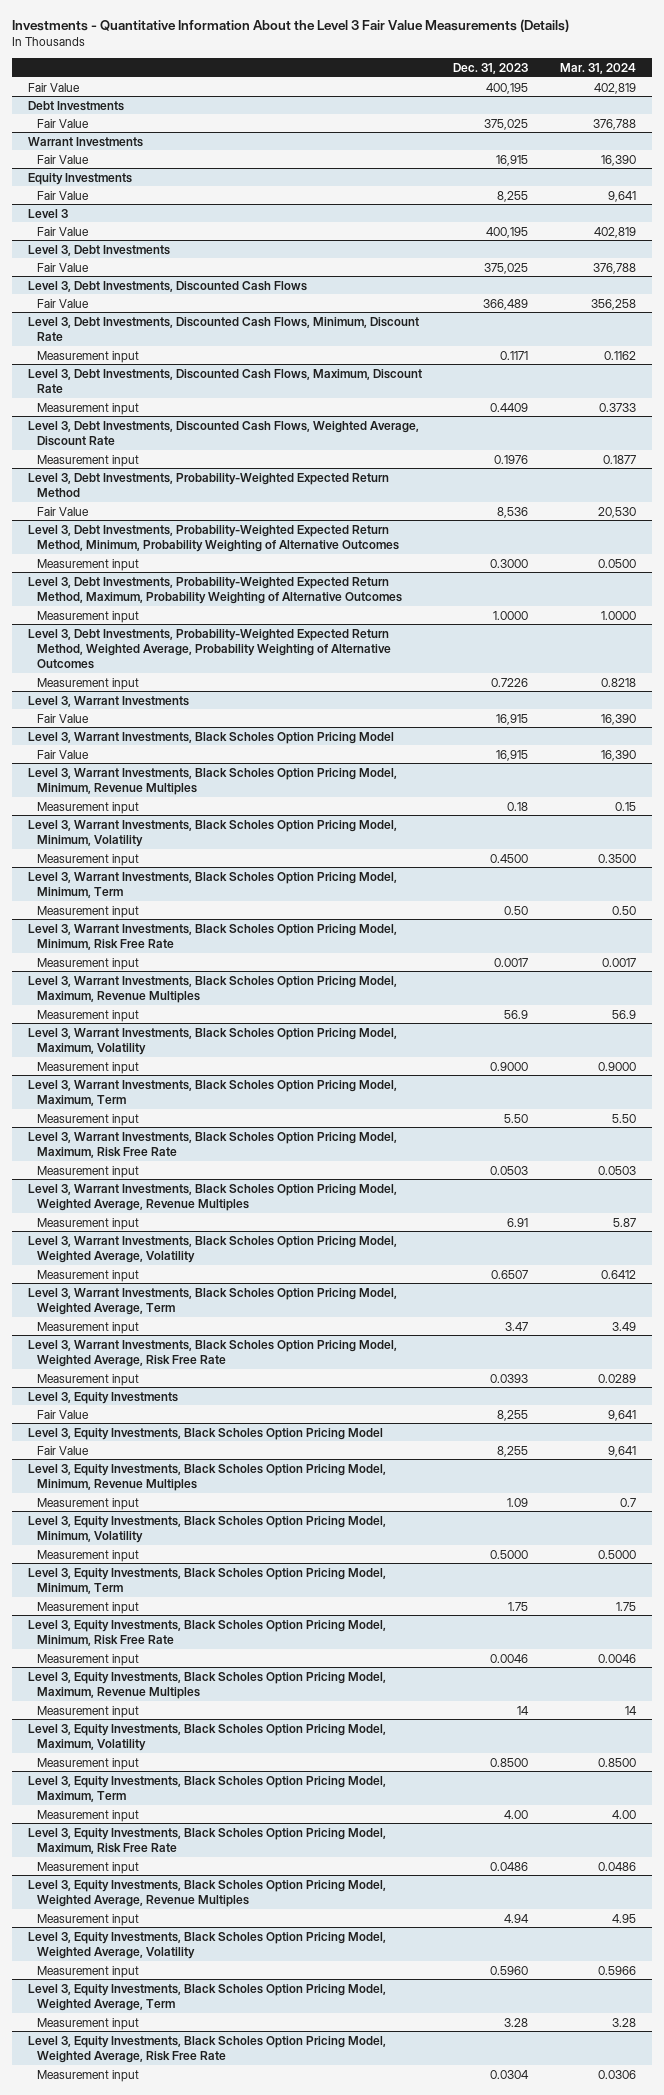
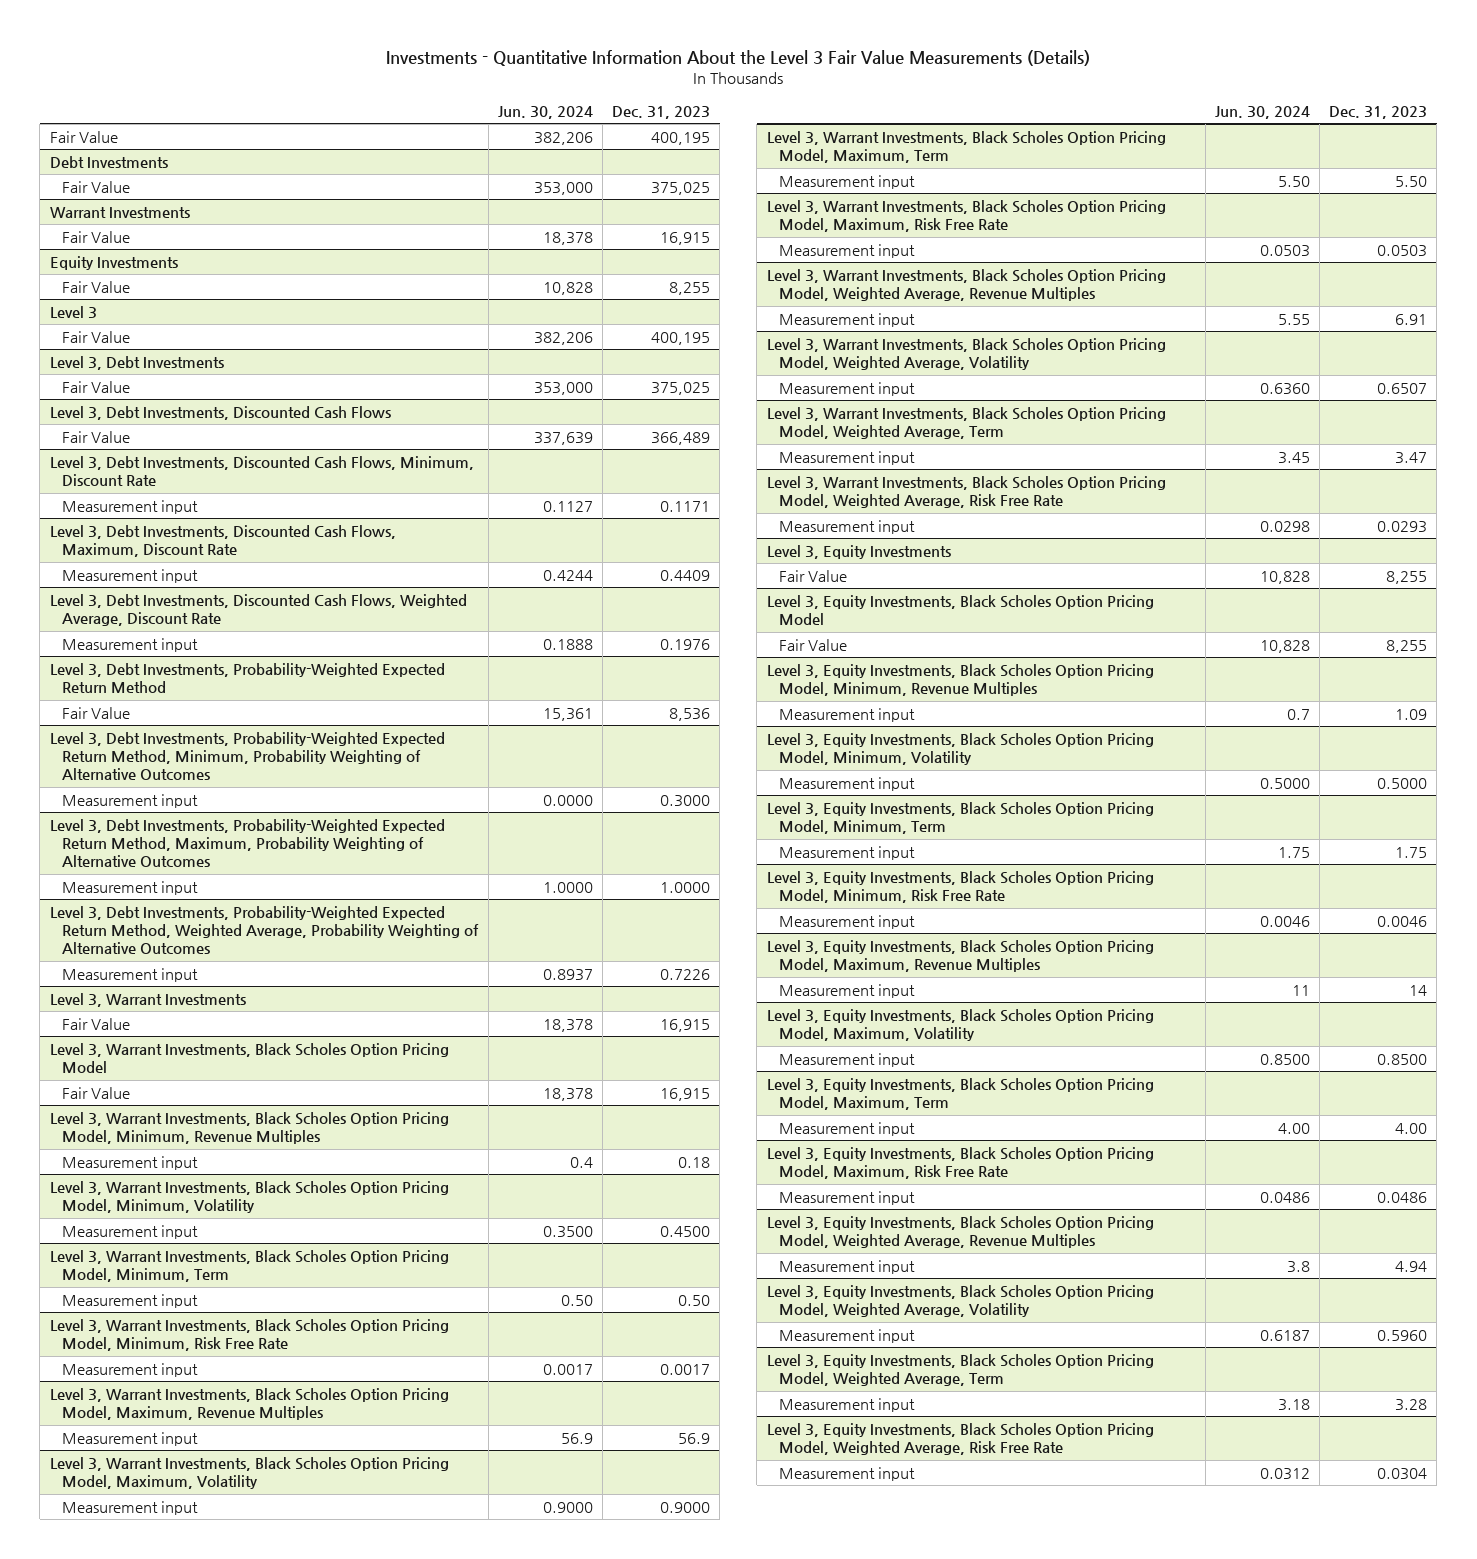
[560,62,637,74] Mar. 31, 2024 -> none
none -> [497,105,593,119] Jun. 30, 2024
[490,1373,529,1383] 0.0393 -> [1377,520,1428,533] 0.0293

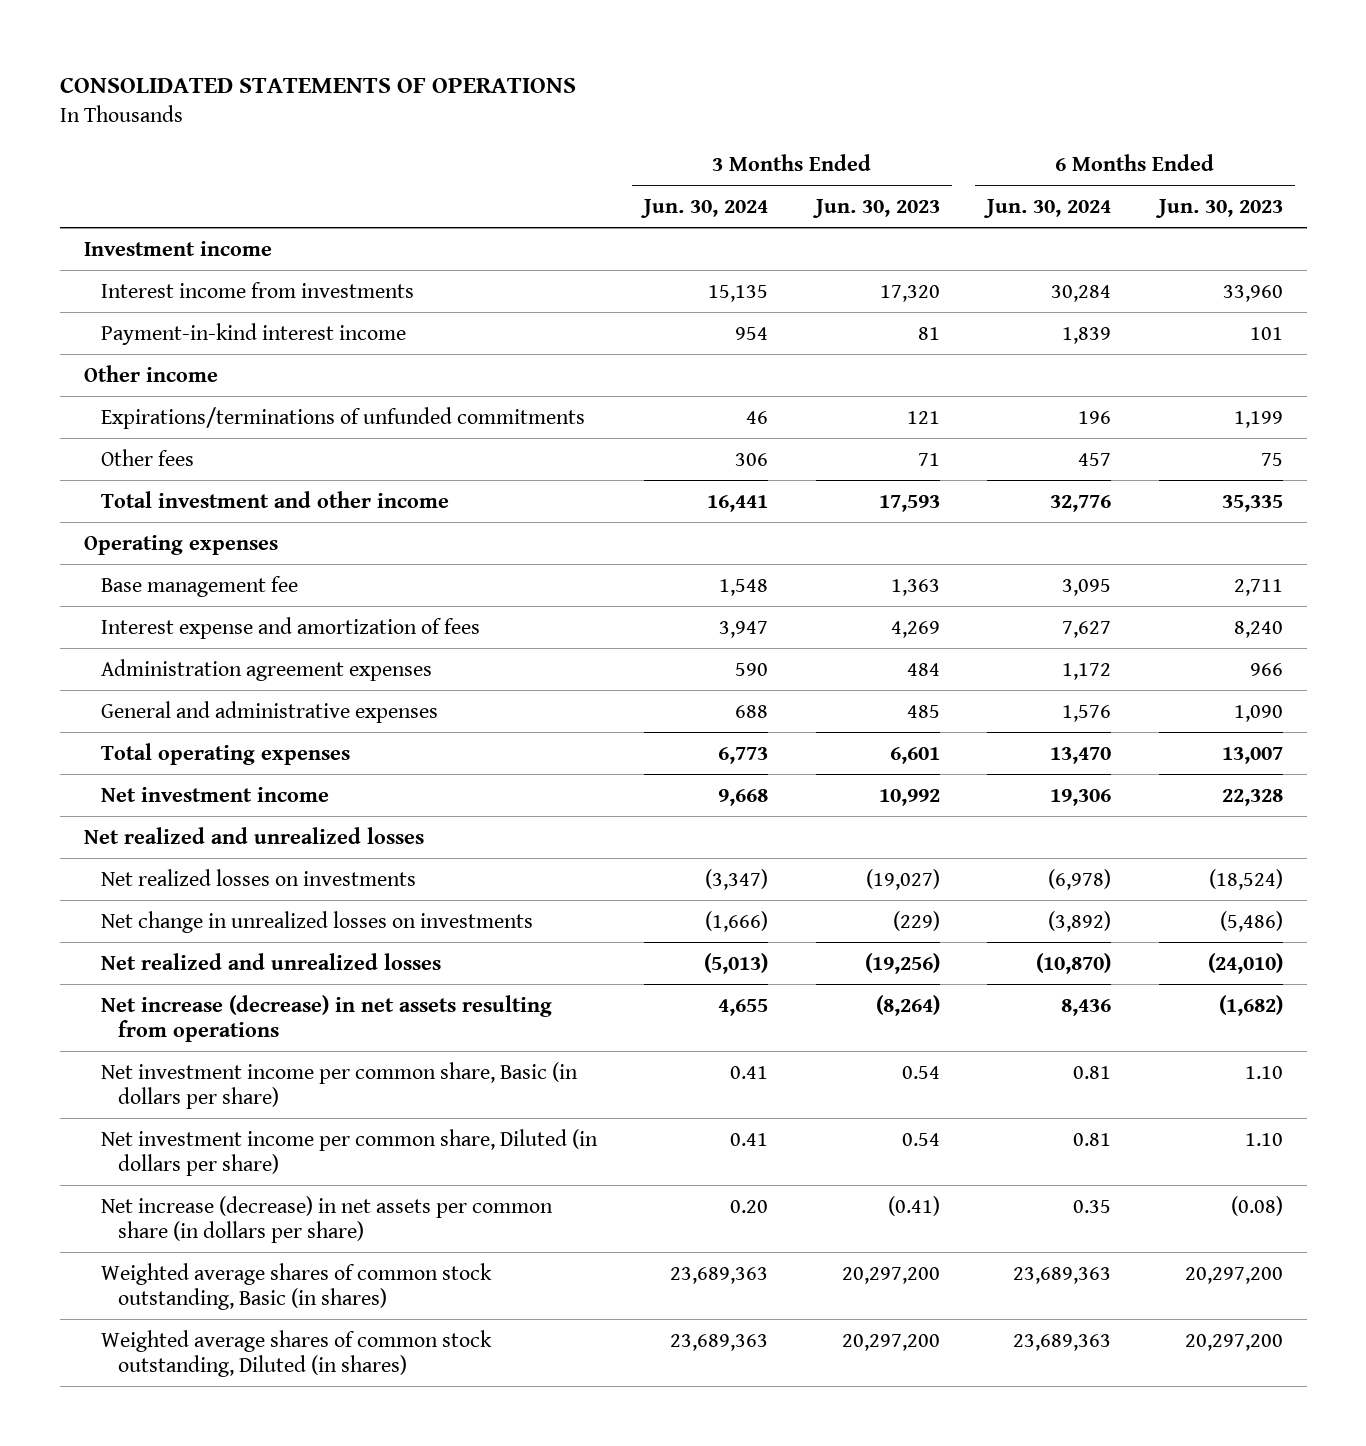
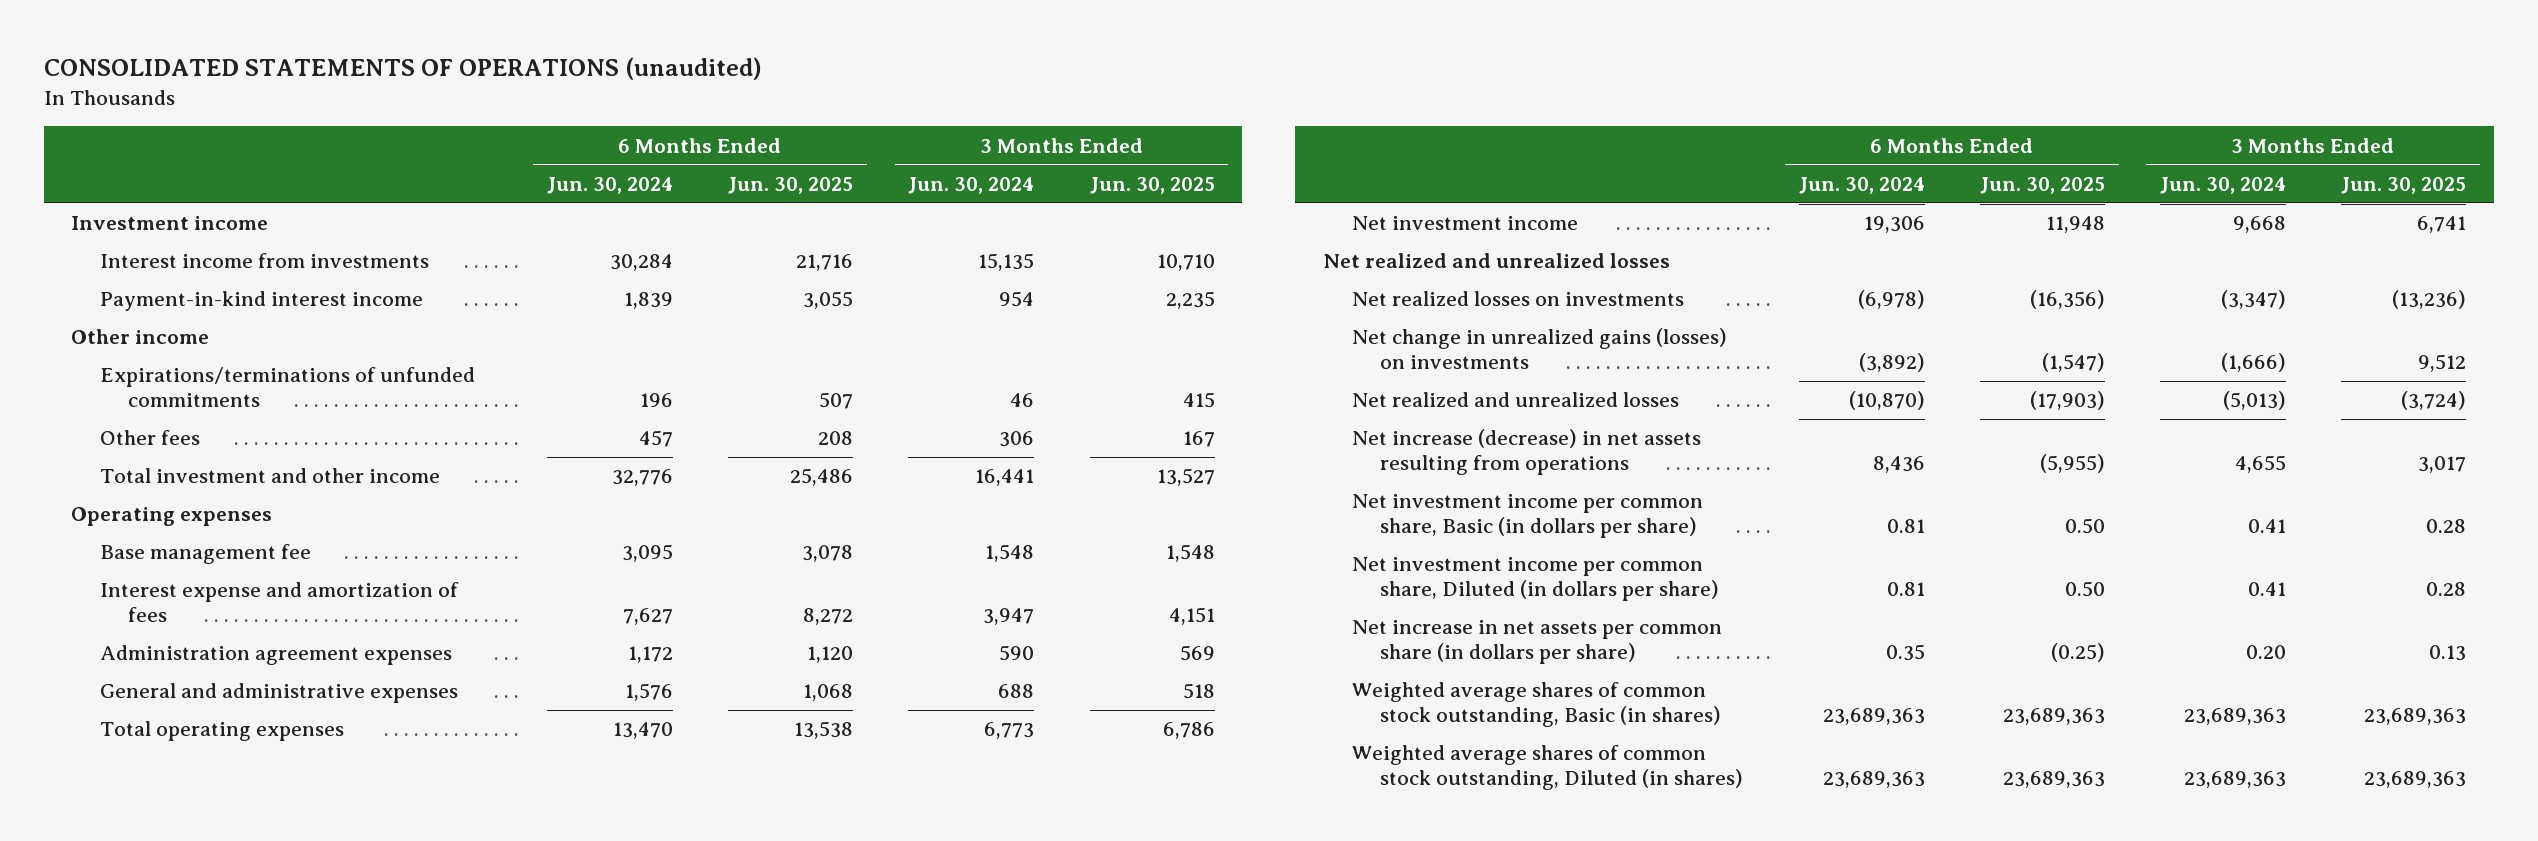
[59,77,576,94] CONSOLIDATED STATEMENTS OF OPERATIONS -> [43,57,762,81] CONSOLIDATED STATEMENTS OF OPERATIONS (unaudited)
[811,199,940,219] Jun. 30, 2023 -> none
[1154,199,1283,219] Jun. 30, 2023 -> none
none -> [728,177,854,195] Jun. 30, 2025
none -> [1089,177,1215,195] Jun. 30, 2025
[100,910,533,933] Net change in unrealized losses on investments -> [1351,328,1727,370] Net change in unrealized gains (losses) on investments
[100,1195,553,1243] Net increase (decrease) in net assets per common share (in dollars per share) -> [1351,620,1722,665] Net increase in net assets per common share (in dollars per share)

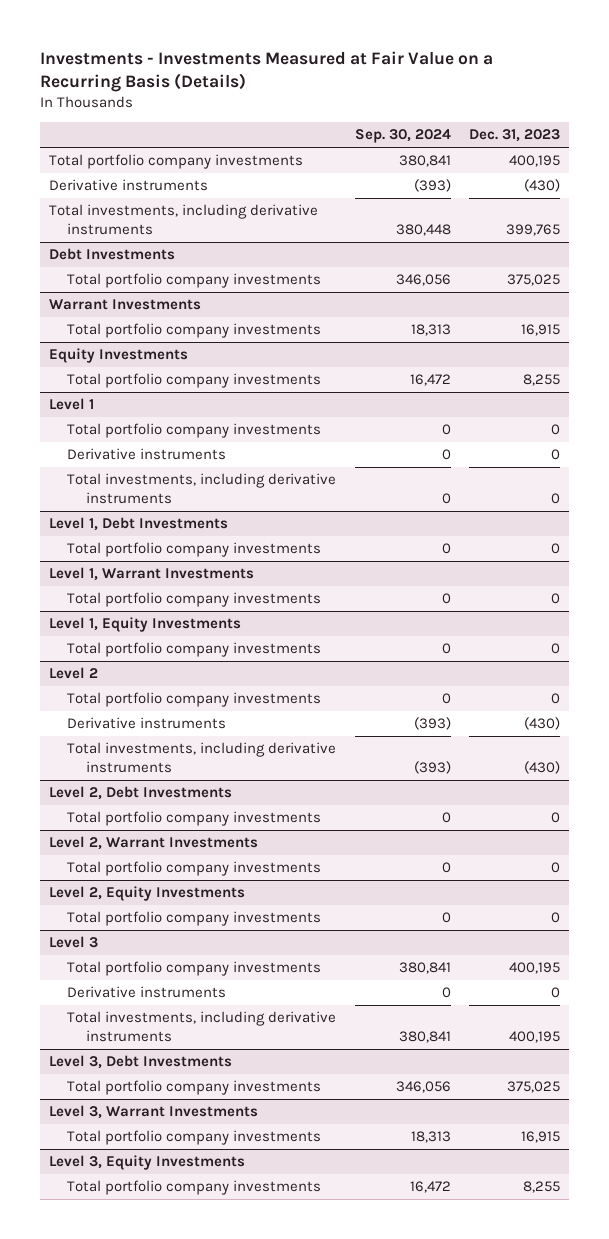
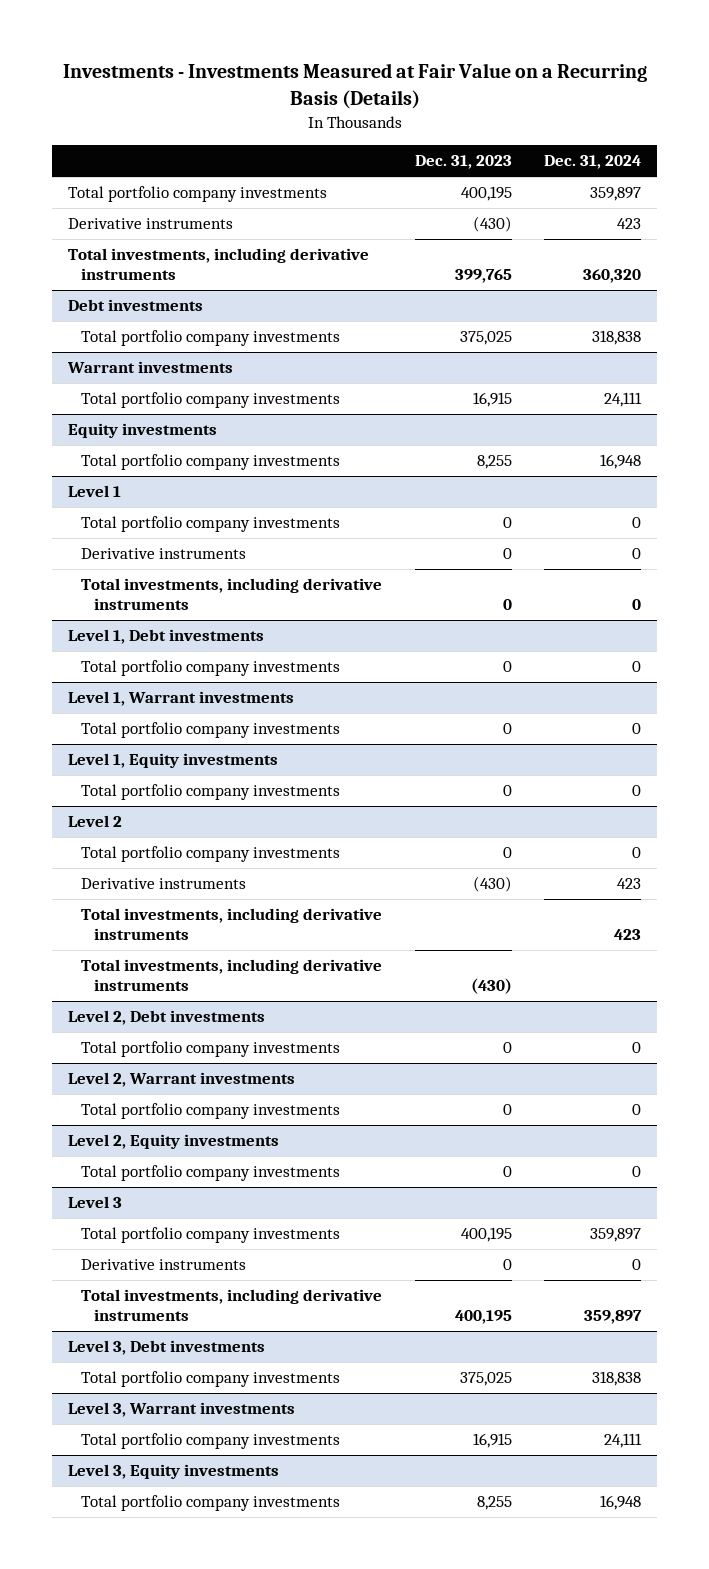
[354,129,451,144] Sep. 30, 2024 -> none
none -> [544,155,642,170] Dec. 31, 2024
[49,248,176,261] Debt Investments -> [68,299,204,312] Debt investments
[49,299,202,311] Warrant Investments -> [67,361,234,374] Warrant investments
[49,348,189,364] Equity Investments -> [68,423,218,439] Equity investments
[49,517,229,532] Level 1, Debt Investments -> [68,629,265,645] Level 1, Debt investments
[49,567,255,582] Level 1, Warrant Investments -> [68,691,295,707] Level 1, Warrant investments
[49,617,242,633] Level 1, Equity Investments -> [68,753,279,769] Level 1, Equity investments
none -> [81,908,383,941] Total investments, including derivative instruments
[49,786,233,801] Level 2, Debt Investments -> [68,1010,266,1026] Level 2, Debt investments
[49,836,259,851] Level 2, Warrant Investments -> [68,1072,296,1088] Level 2, Warrant investments
[49,886,246,902] Level 2, Equity Investments -> [68,1134,280,1150] Level 2, Equity investments
[49,1055,233,1070] Level 3, Debt Investments -> [68,1340,266,1356] Level 3, Debt investments
[49,1105,259,1120] Level 3, Warrant Investments -> [68,1402,296,1418] Level 3, Warrant investments
[49,1155,246,1171] Level 3, Equity Investments -> [68,1464,280,1480] Level 3, Equity investments

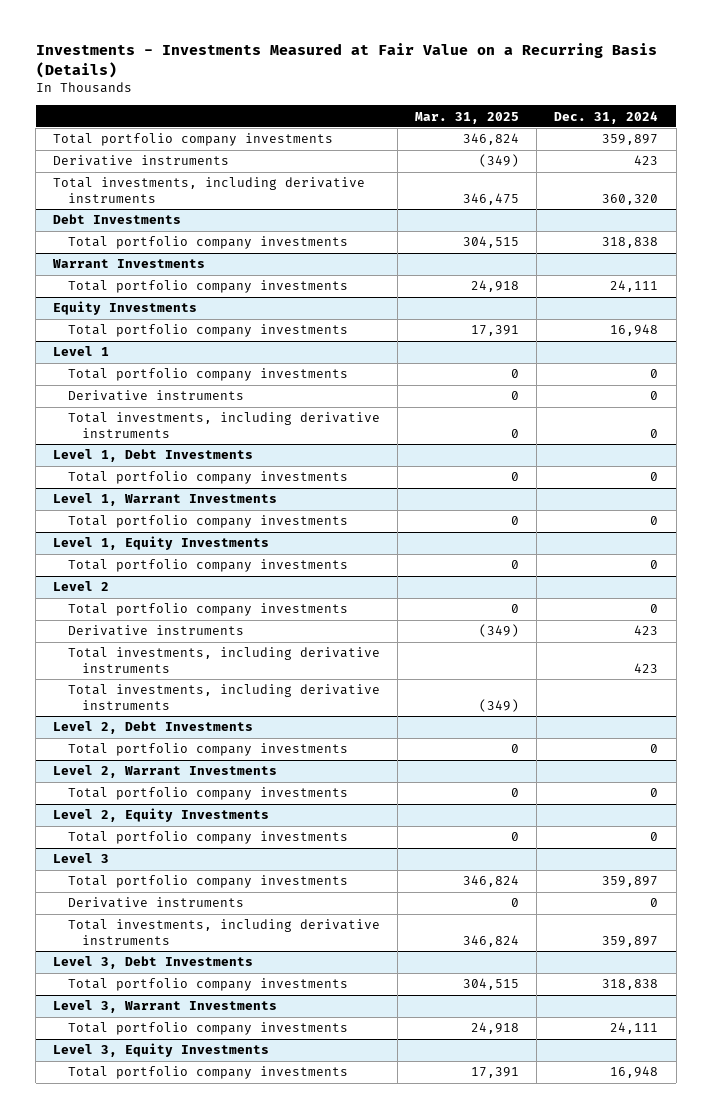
[414,155,512,170] Dec. 31, 2023 -> none
none -> [415,111,520,124] Mar. 31, 2025
[68,299,204,312] Debt investments -> [53,214,182,225] Debt Investments
[67,361,234,374] Warrant investments -> [52,259,206,269] Warrant Investments
[68,423,218,439] Equity investments -> [53,301,198,316] Equity Investments
[68,629,265,645] Level 1, Debt investments -> [53,449,254,463] Level 1, Debt Investments
[68,691,295,707] Level 1, Warrant investments -> [53,493,278,507] Level 1, Warrant Investments
[68,753,279,769] Level 1, Equity investments -> [53,536,270,551] Level 1, Equity Investments
[68,1010,266,1026] Level 2, Debt investments -> [53,721,254,735] Level 2, Debt Investments
[68,1072,296,1088] Level 2, Warrant investments -> [53,765,278,779] Level 2, Warrant Investments
[68,1134,280,1150] Level 2, Equity investments -> [53,808,270,823] Level 2, Equity Investments
[68,1340,266,1356] Level 3, Debt investments -> [53,956,254,970] Level 3, Debt Investments
[68,1402,296,1418] Level 3, Warrant investments -> [53,1000,278,1014] Level 3, Warrant Investments
[68,1464,280,1480] Level 3, Equity investments -> [53,1043,270,1058] Level 3, Equity Investments

